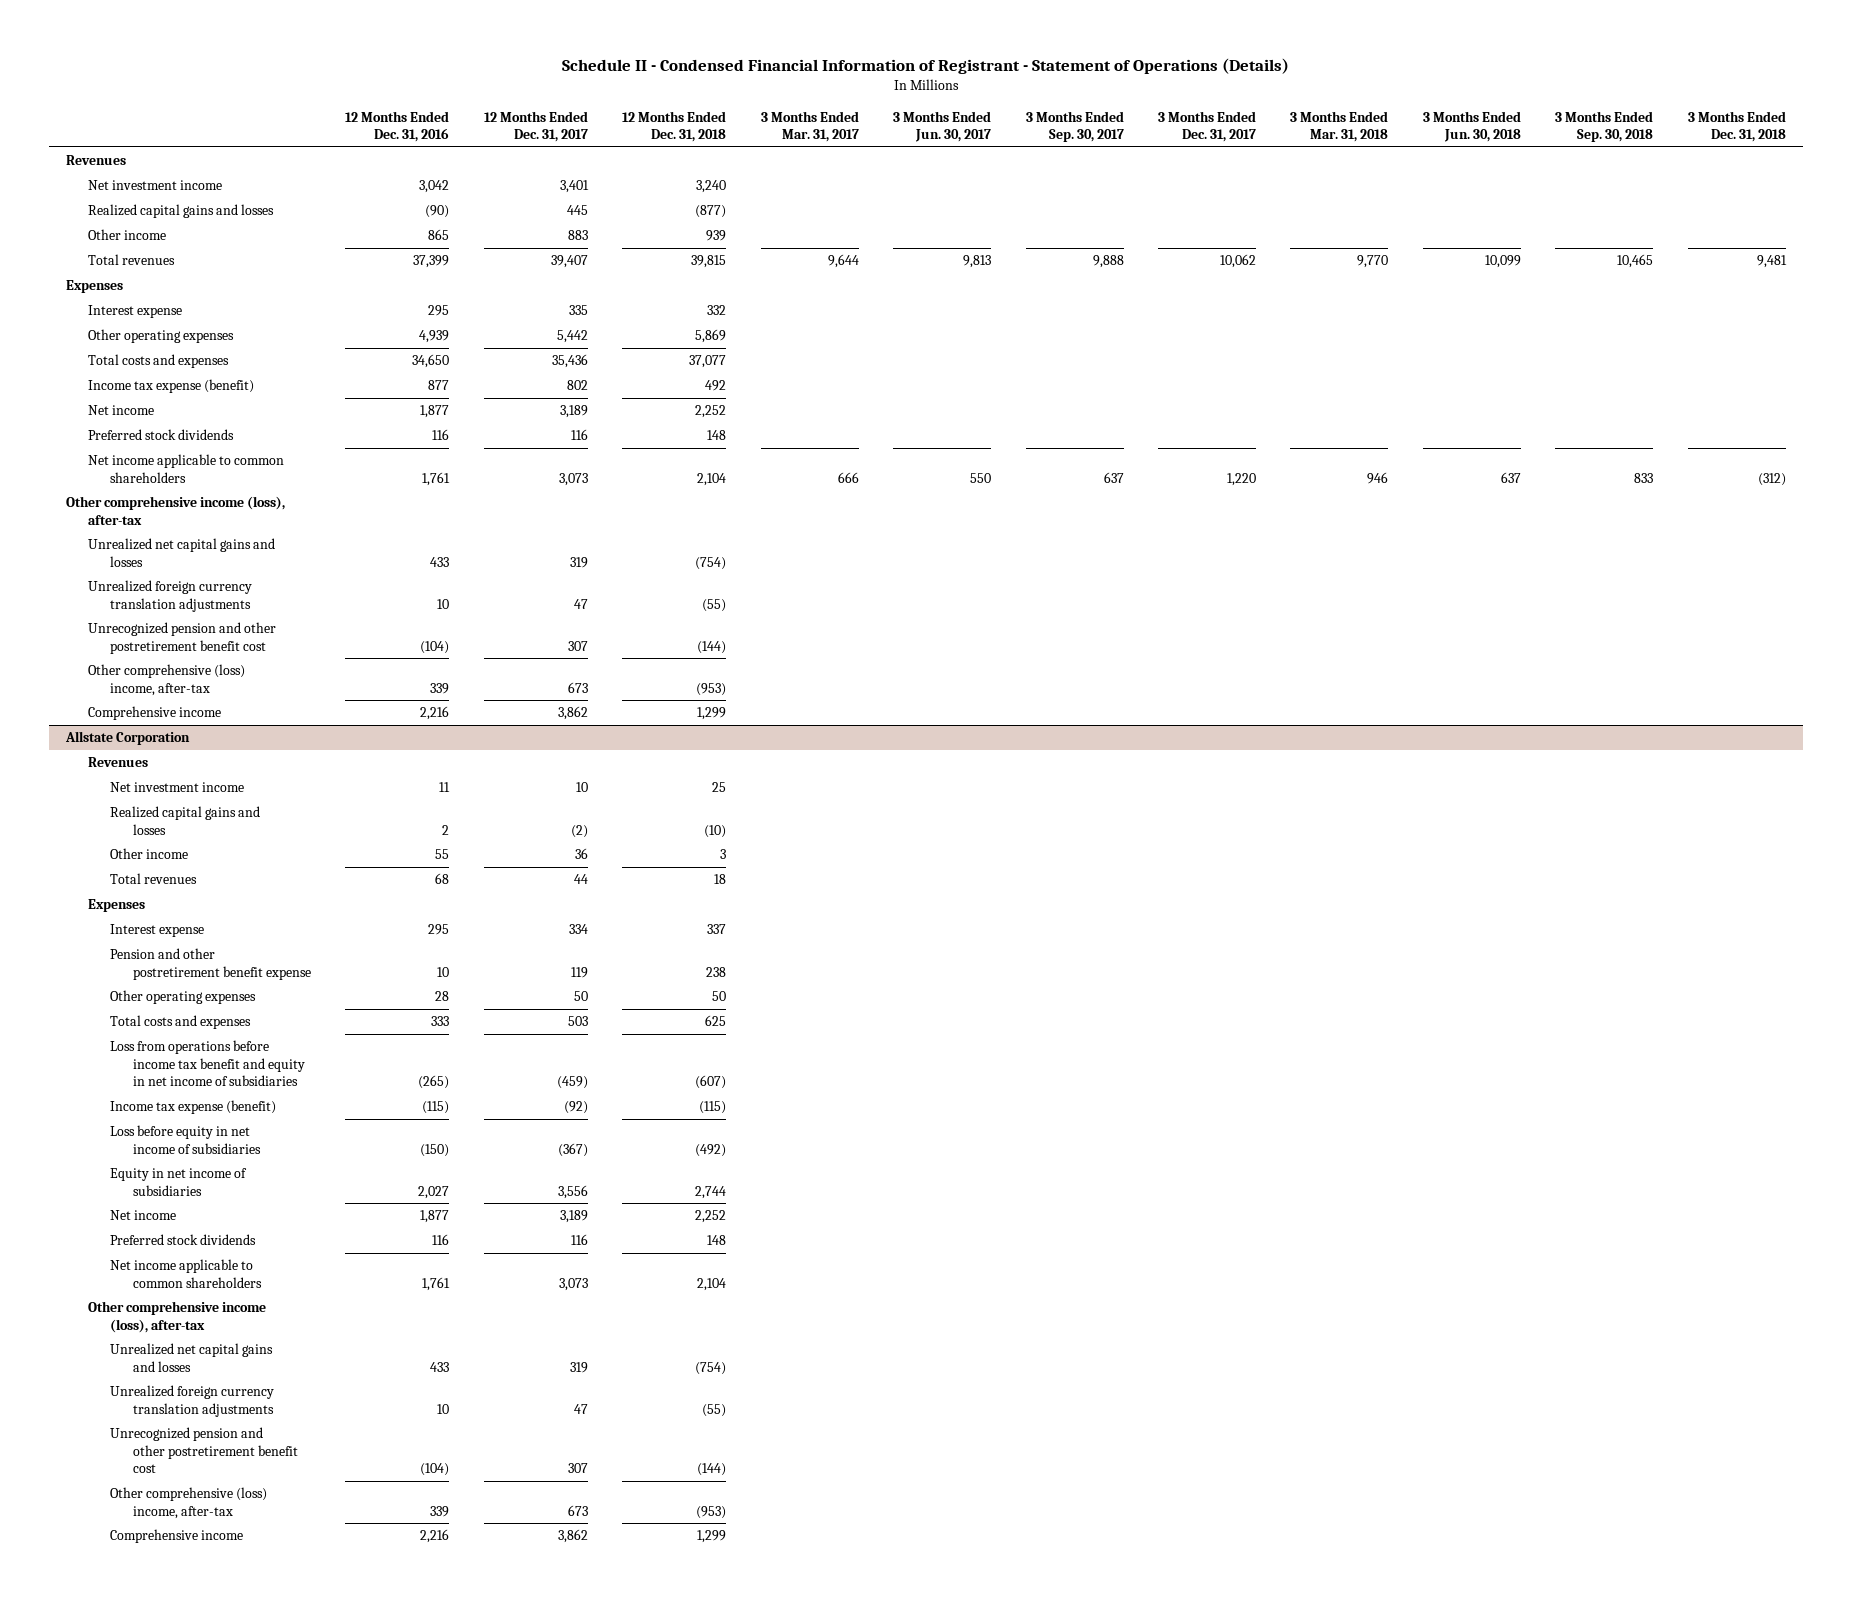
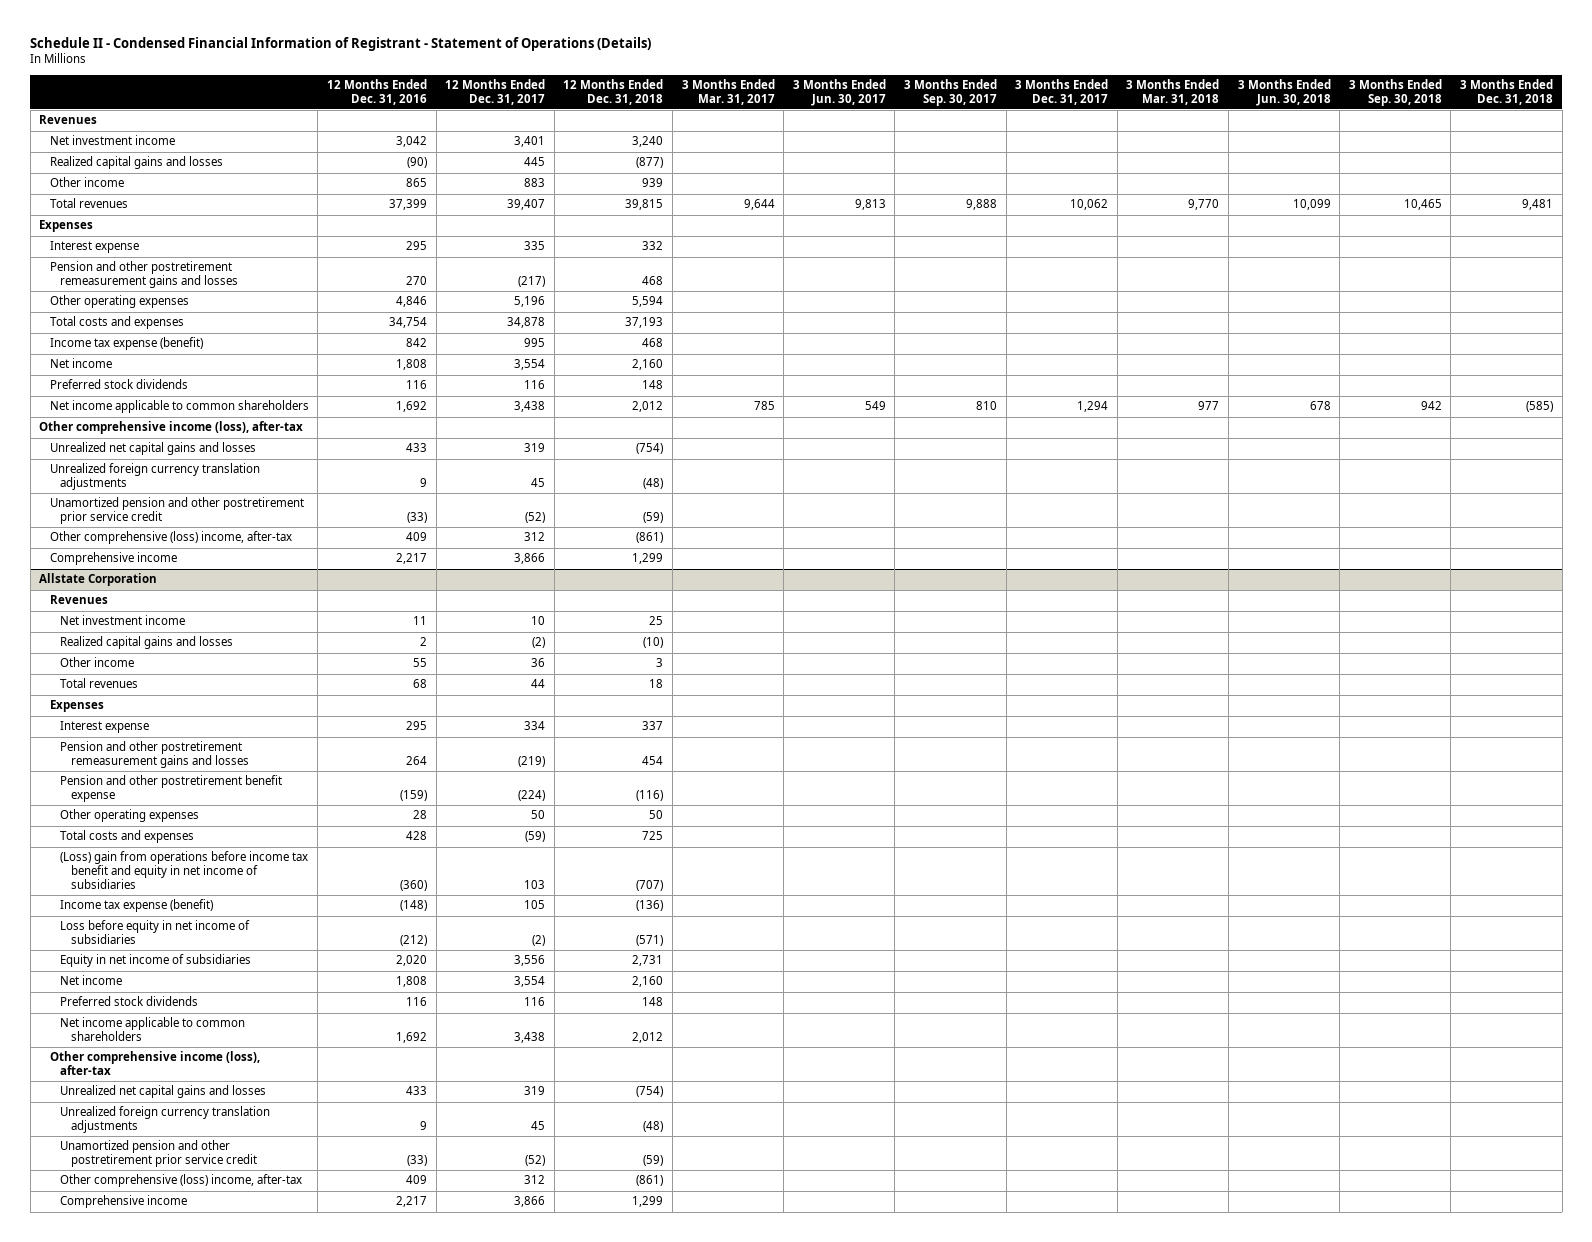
none -> [49,261,239,289] Pension and other postretirement remeasurement gains and losses
[419,330,450,344] 4,939 -> [396,296,428,308] 4,846
[556,330,588,344] 5,442 -> [514,296,546,308] 5,196
[695,329,727,344] 5,869 -> [632,296,664,308] 5,594
[412,354,450,369] 34,650 -> [389,317,428,329] 34,754
[551,354,588,369] 35,436 -> [507,317,546,329] 34,878
[689,355,727,369] 37,077 -> [625,317,664,329] 37,193
[428,380,450,391] 877 -> [406,338,428,348] 842
[566,380,588,391] 802 -> [524,338,546,348] 995
[705,380,727,392] 492 -> [642,338,664,348] 468
[420,405,450,419] 1,877 -> [396,359,428,371] 1,808
[559,405,588,419] 3,189 -> [514,359,546,371] 3,554
[695,405,727,419] 2,252 -> [632,359,664,371] 2,160
[422,471,451,486] 1,761 -> [396,401,428,413] 1,692
[558,472,588,486] 3,073 -> [514,401,546,413] 3,438
[697,472,727,486] 2,104 -> [632,401,664,413] 2,012
[837,471,859,483] 666 -> [753,401,775,411] 785
[970,472,992,483] 550 -> [864,401,886,411] 549
[1103,471,1124,483] 637 -> [976,401,998,411] 810
[1227,472,1257,486] 1,220 -> [1077,401,1109,413] 1,294
[1367,471,1389,484] 946 -> [1198,401,1220,411] 977
[1500,471,1521,483] 637 -> [1309,401,1331,411] 678
[1634,472,1654,483] 833 -> [1420,401,1442,411] 942
[1757,472,1786,486] (312) -> [1525,401,1553,413] (585)
[437,598,450,609] 10 -> [420,478,428,488] 9
[573,598,588,609] 47 -> [531,478,546,488] 45
[702,598,727,612] (55) -> [643,478,664,490] (48)
[88,622,277,654] Unrecognized pension and other postretirement benefit cost -> [49,497,304,525] Unamortized pension and other postretirement prior service credit
[420,640,450,654] (104) -> [407,512,428,524] (33)
[567,640,588,651] 307 -> [525,512,546,524] (52)
[697,640,727,654] (144) -> [643,512,664,524] (59)
[430,682,450,694] 339 -> [406,532,428,542] 409
[567,681,588,693] 673 -> [524,532,546,542] 312
[696,682,727,696] (953) -> [636,532,664,544] (861)
[420,706,450,721] 2,216 -> [396,553,428,565] 2,217
[557,706,588,721] 3,862 -> [514,553,546,565] 3,866
none -> [60,741,249,769] Pension and other postretirement remeasurement gains and losses
[437,966,450,977] 10 -> [400,790,428,802] (159)
[570,966,588,978] 119 -> [518,790,546,802] (224)
[706,966,727,977] 238 -> [636,790,664,802] (116)
[431,1016,450,1027] 333 -> [406,831,428,841] 428
[567,1016,588,1027] 503 -> [525,831,546,843] (59)
[705,1015,727,1027] 625 -> [642,831,664,841] 725
[110,1040,305,1086] Loss from operations before income tax benefit and equity in net income of subsidiaries -> [60,851,309,889] (Loss) gain from operations before income tax benefit and equity in net income of subsidiaries
[418,1074,450,1089] (265) -> [400,879,428,891] (360)
[556,1075,588,1089] (459) -> [524,879,546,889] 103
[695,1074,727,1089] (607) -> [636,879,664,891] (707)
[422,1101,450,1115] (115) -> [400,900,428,912] (148)
[563,1101,588,1115] (92) -> [524,900,546,910] 105
[699,1101,727,1115] (115) -> [636,900,664,912] (136)
[420,1143,450,1157] (150) -> [400,935,428,947] (212)
[557,1142,588,1157] (367) -> [532,935,546,947] (2)
[695,1143,727,1157] (492) -> [636,935,664,947] (571)
[418,1185,450,1199] 2,027 -> [396,955,428,967] 2,020
[695,1185,727,1199] 2,744 -> [632,955,664,967] 2,731
[420,1210,450,1224] 1,877 -> [396,976,428,988] 1,808
[559,1210,588,1224] 3,189 -> [514,976,546,988] 3,554
[695,1210,727,1224] 2,252 -> [632,976,664,988] 2,160
[422,1276,451,1291] 1,761 -> [396,1032,428,1044] 1,692
[558,1277,588,1291] 3,073 -> [514,1032,546,1044] 3,438
[697,1277,727,1291] 2,104 -> [632,1032,664,1044] 2,012
[437,1403,450,1414] 10 -> [420,1121,428,1131] 9
[573,1403,588,1414] 47 -> [531,1121,546,1131] 45
[702,1403,727,1417] (55) -> [643,1121,664,1133] (48)
[110,1427,298,1473] Unrecognized pension and other postretirement benefit cost -> [60,1140,257,1168] Unamortized pension and other postretirement prior service credit
[420,1462,450,1476] (104) -> [407,1155,428,1167] (33)
[567,1462,588,1473] 307 -> [525,1155,546,1167] (52)
[697,1462,727,1476] (144) -> [643,1155,664,1167] (59)
[430,1505,450,1517] 339 -> [406,1175,428,1185] 409
[567,1504,588,1516] 673 -> [524,1175,546,1185] 312
[696,1505,727,1519] (953) -> [636,1175,664,1187] (861)
[420,1529,450,1544] 2,216 -> [396,1196,428,1208] 2,217
[557,1529,588,1544] 3,862 -> [514,1196,546,1208] 3,866

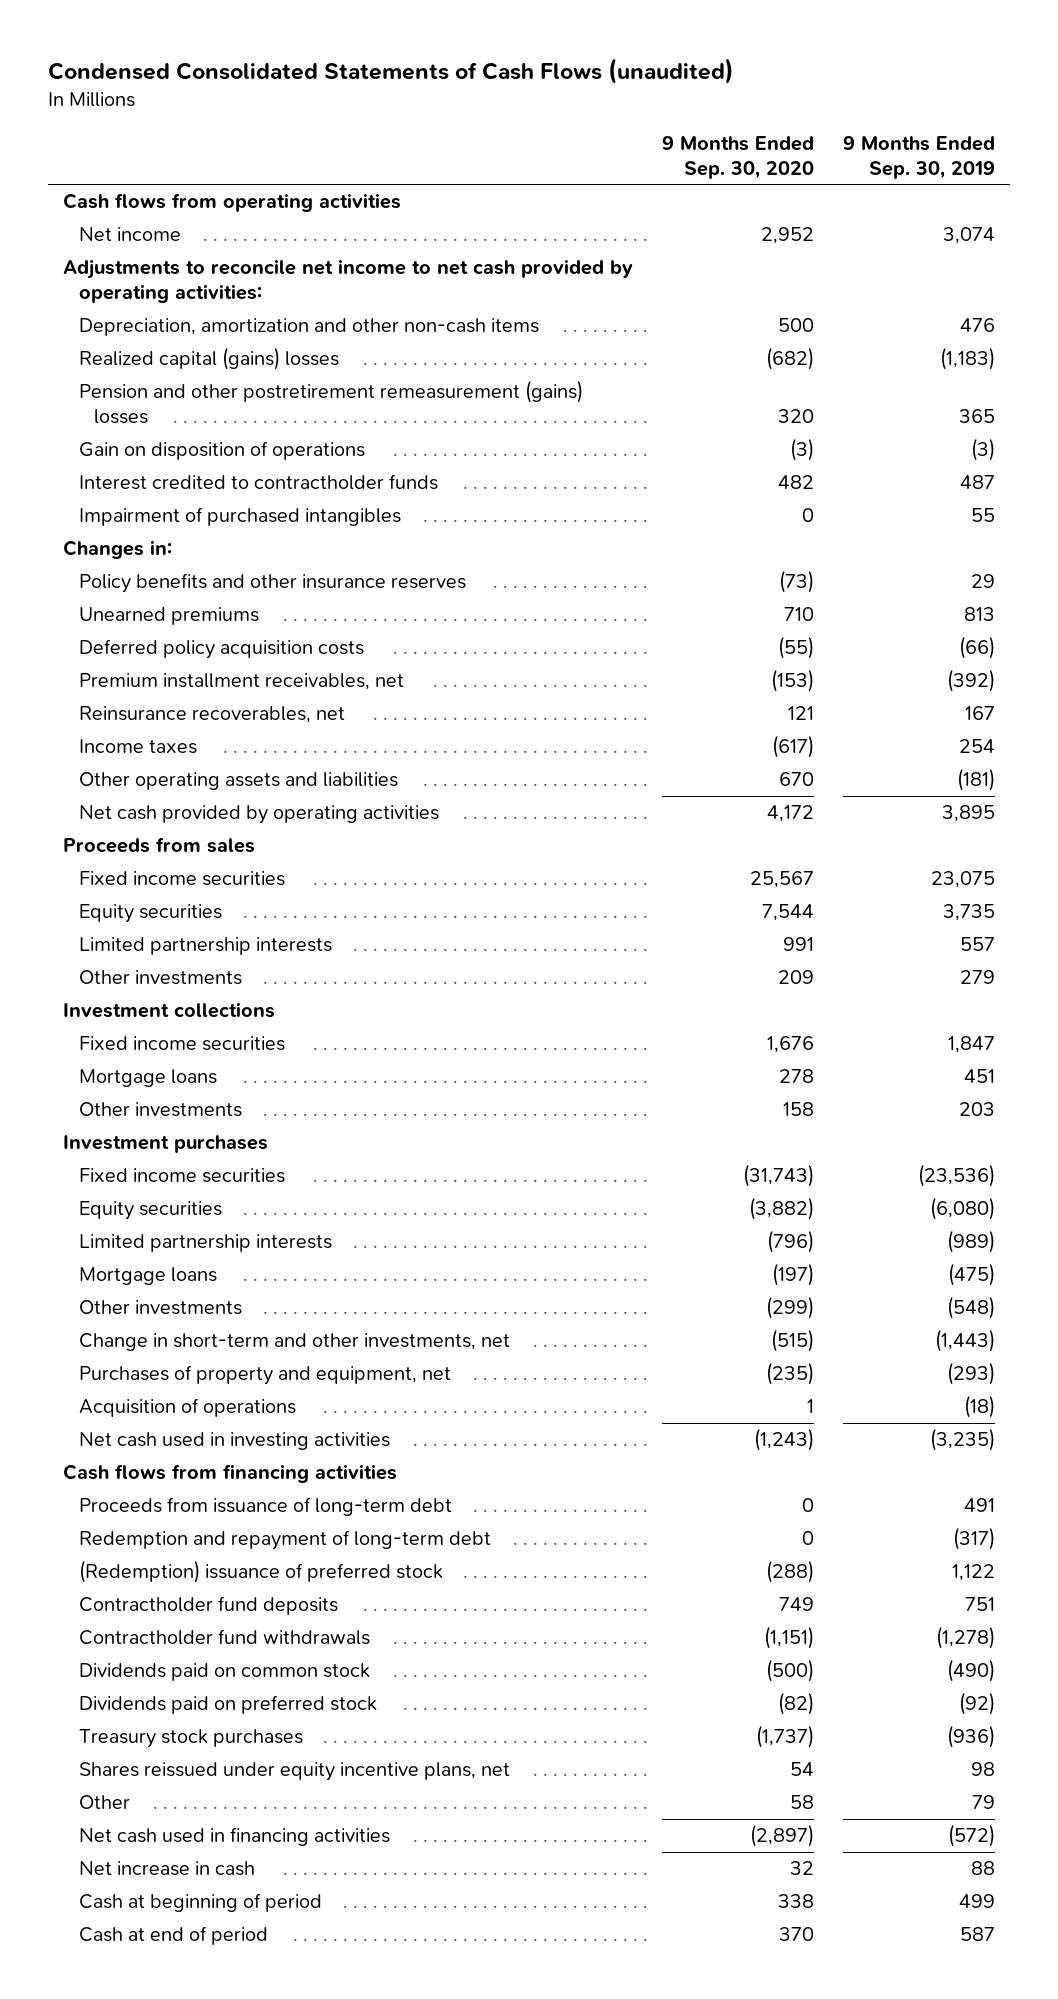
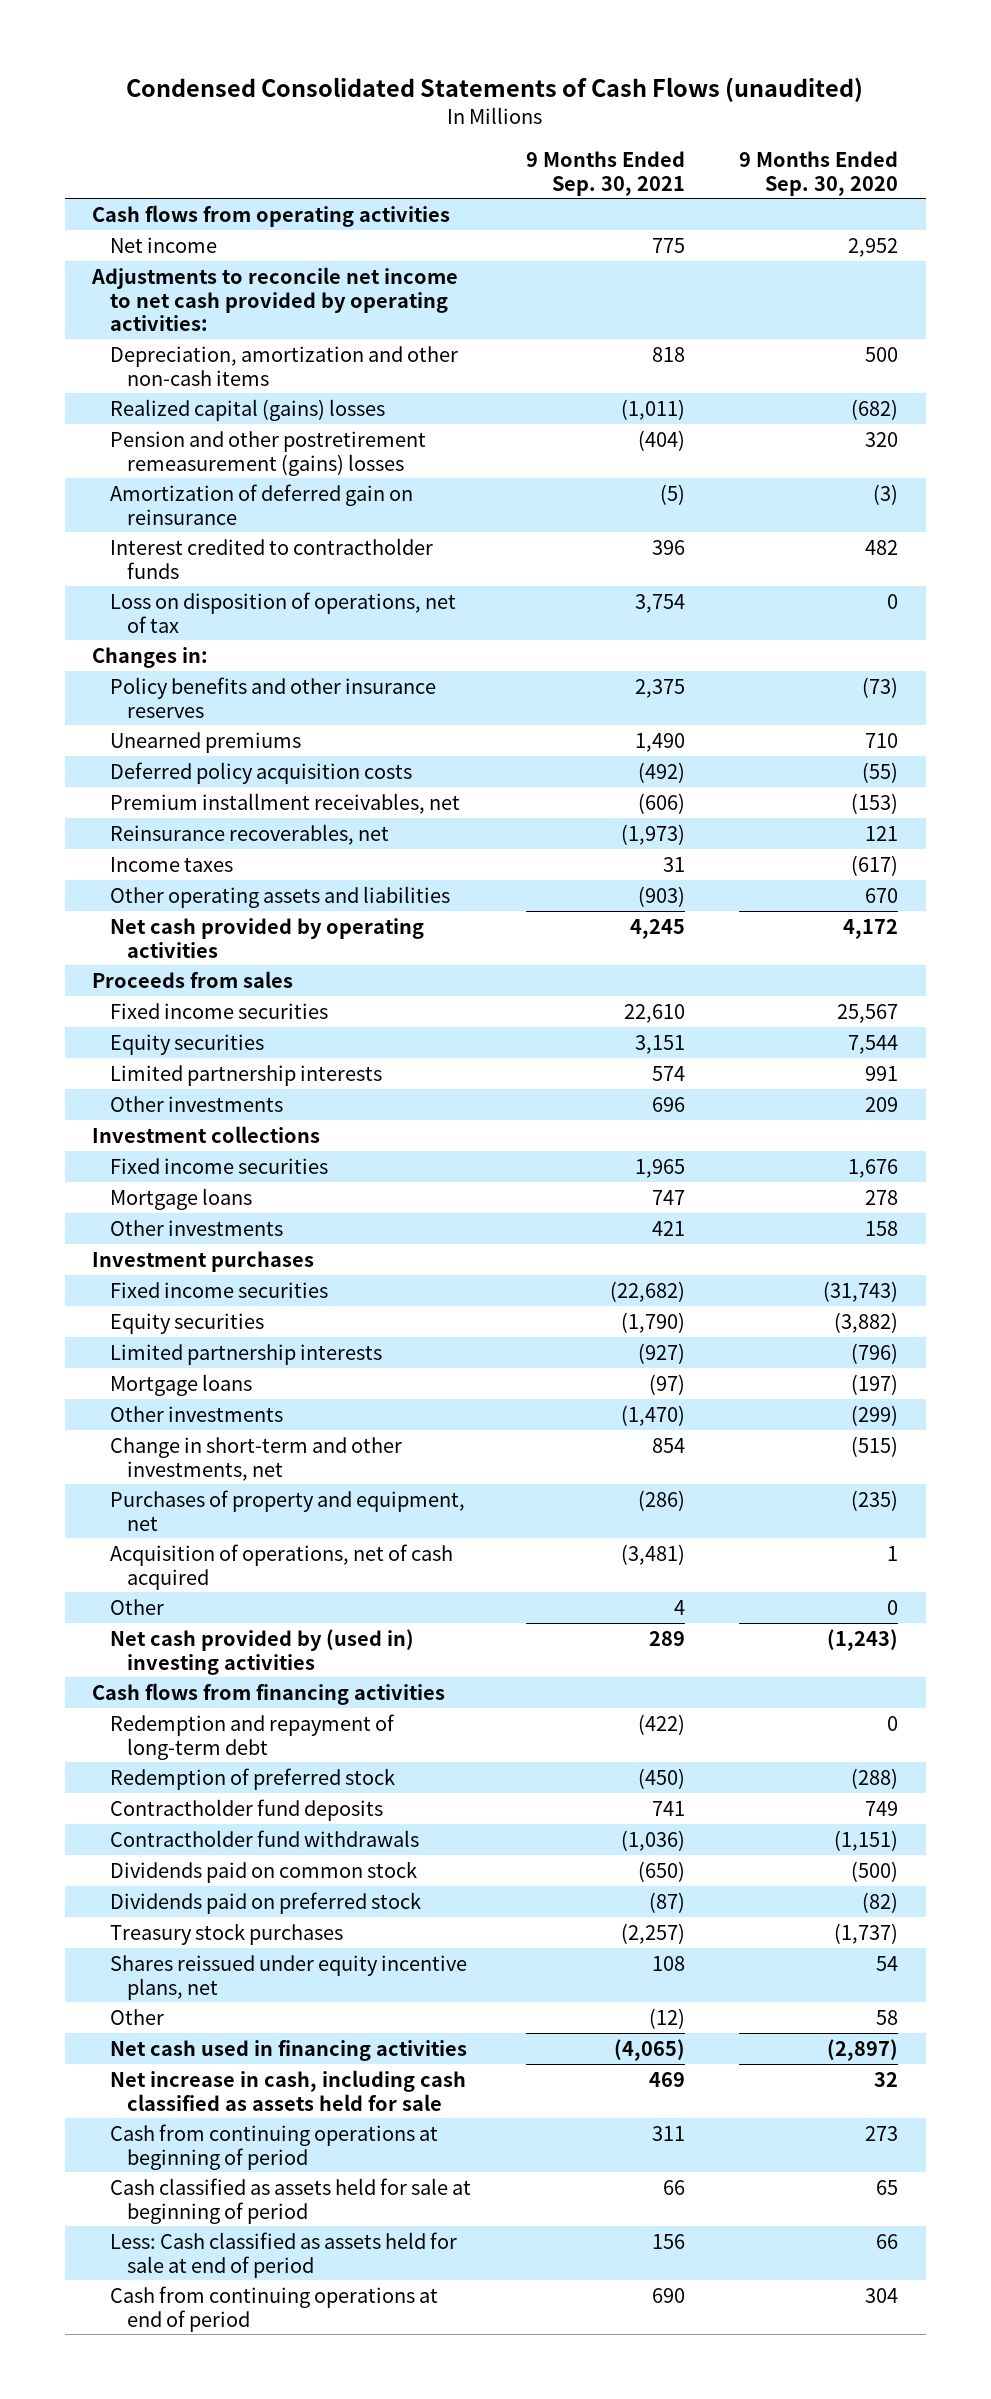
[843,135,996,179] 9 Months Ended Sep. 30, 2019 -> none
none -> [525,150,685,196] 9 Months Ended Sep. 30, 2021
[78,441,365,461] Gain on disposition of operations -> none
none -> [109,483,413,525] Amortization of deferred gain on reinsurance
[78,507,401,527] Impairment of purchased intangibles -> none
none -> [109,591,456,633] Loss on disposition of operations, net of tax
[78,1398,296,1418] Acquisition of operations -> [109,1543,453,1590] Acquisition of operations, net of cash acquired
none -> [109,1598,164,1615] Other
[78,1432,390,1451] Net cash used in investing activities -> [109,1628,414,1675] Net cash provided by (used in) investing activities
[78,1497,452,1517] Proceeds from issuance of long-term debt -> none
[78,1560,443,1584] (Redemption) issuance of preferred stock -> [109,1767,395,1790] Redemption of preferred stock
[78,1861,255,1877] Net increase in cash -> [109,2069,466,2111] Net increase in cash, including cash classified as assets held for sale
[78,1893,322,1913] Cash at beginning of period -> [109,2123,438,2170] Cash from continuing operations at beginning of period
[778,1894,815,1909] 338 -> [865,2125,899,2141] 273
none -> [109,2177,471,2224] Cash classified as assets held for sale at beginning of period
none -> [109,2231,457,2278] Less: Cash classified as assets held for sale at end of period
[78,1926,268,1946] Cash at end of period -> [109,2285,438,2332] Cash from continuing operations at end of period
[779,1927,815,1942] 370 -> [865,2287,899,2303] 304

